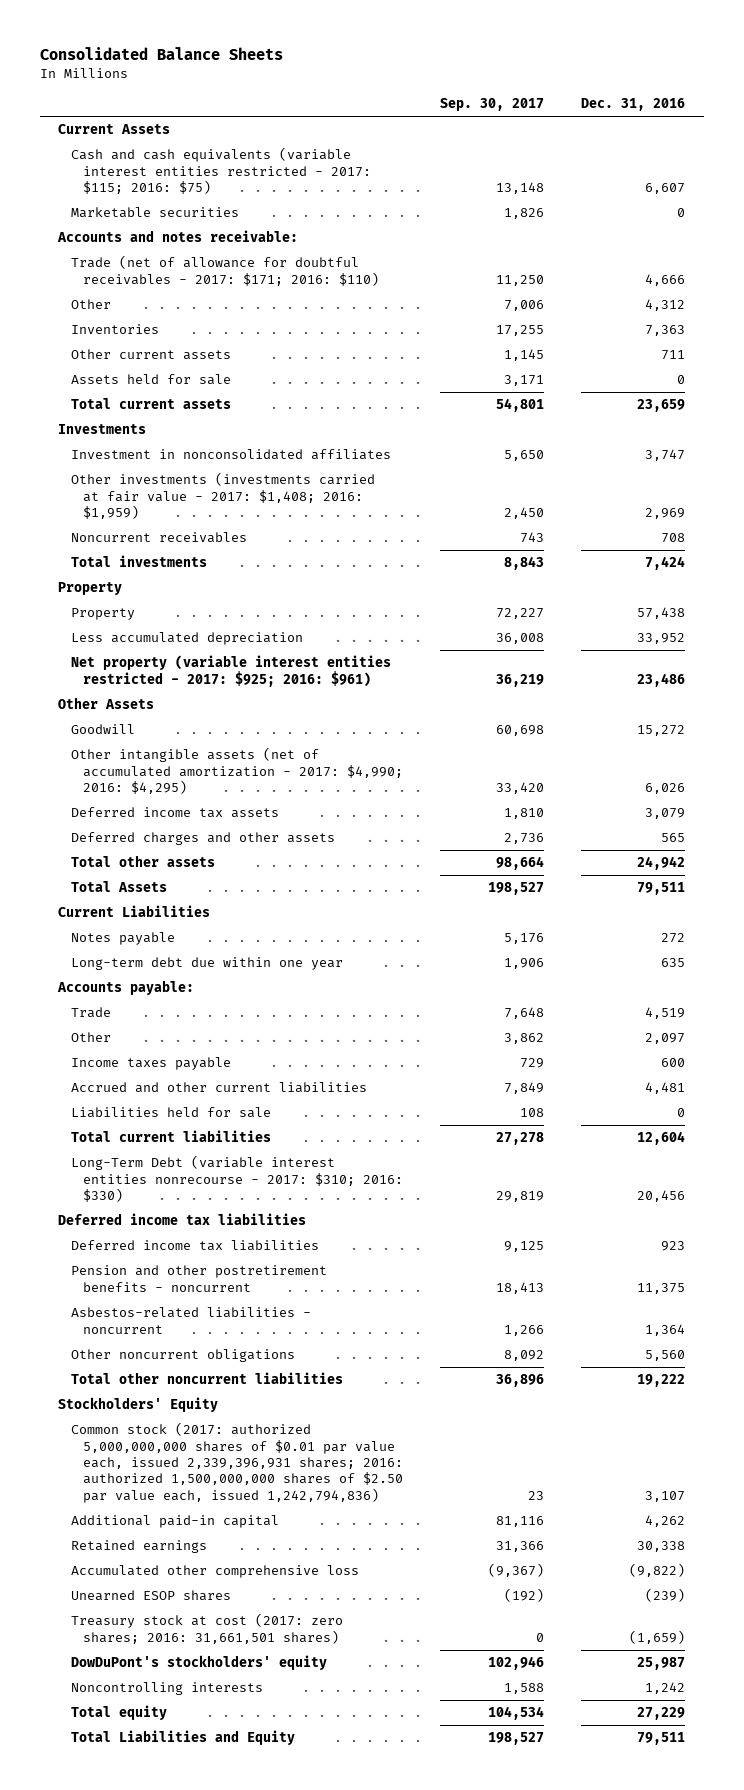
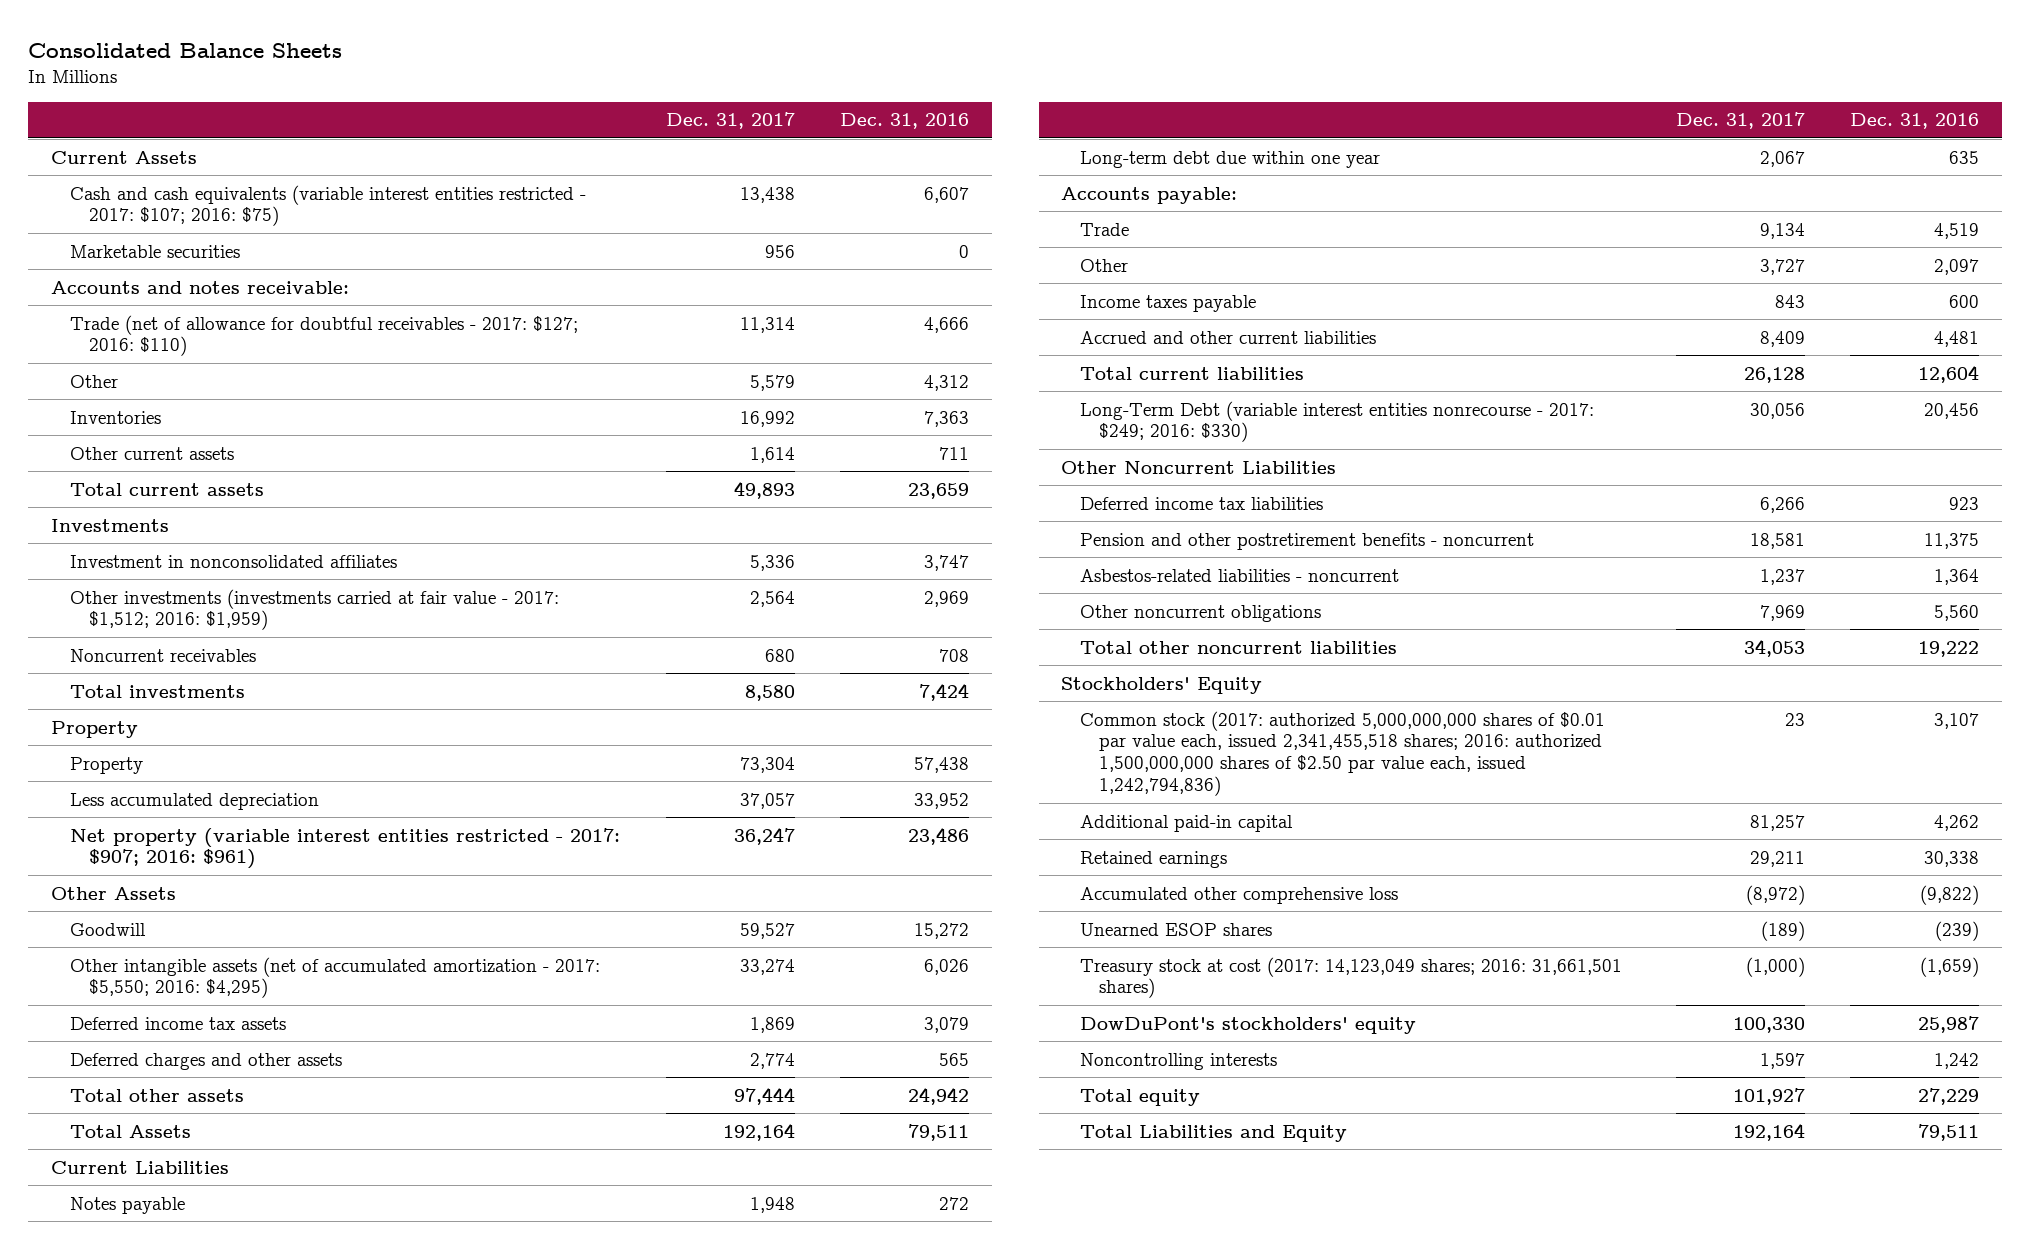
[440,98,545,112] Sep. 30, 2017 -> none
none -> [665,112,795,130] Dec. 31, 2017
[70,147,372,195] Cash and cash equivalents (variable interest entities restricted - 2017: $115; 2016: $75) -> [70,184,587,227] Cash and cash equivalents (variable interest entities restricted - 2017: $107; 2016: $75)
[70,255,380,286] Trade (net of allowance for doubtful receivables - 2017: $171; 2016: $110) -> [70,314,579,357] Trade (net of allowance for doubtful receivables - 2017: $127; 2016: $110)
[70,374,231,386] Assets held for sale -> none
[70,472,375,520] Other investments (investments carried at fair value - 2017: $1,408; 2016: $1,959) -> [70,588,560,631] Other investments (investments carried at fair value - 2017: $1,512; 2016: $1,959)
[70,655,391,687] Net property (variable interest entities restricted - 2017: $925; 2016: $961) -> [70,827,621,870] Net property (variable interest entities restricted - 2017: $907; 2016: $961)
[70,747,404,795] Other intangible assets (net of accumulated amortization - 2017: $4,990; 2016: $4,295) -> [70,956,601,999] Other intangible assets (net of accumulated amortization - 2017: $5,550; 2016: $4,295)
[70,1107,271,1119] Liabilities held for sale -> none
[70,1155,404,1203] Long-Term Debt (variable interest entities nonrecourse - 2017: $310; 2016: $330) -> [1080,400,1595,443] Long-Term Debt (variable interest entities nonrecourse - 2017: $249; 2016: $330)
[58,1213,307,1226] Deferred income tax liabilities -> [1061,460,1337,474] Other Noncurrent Liabilities
[70,1422,404,1503] Common stock (2017: authorized 5,000,000,000 shares of $0.01 par value each, issued 2,339,396,931 shares; 2016: authorized 1,500,000,000 shares of $2.50 par value each, issued 1,242,794,836) -> [1080,710,1606,796] Common stock (2017: authorized 5,000,000,000 shares of $0.01 par value each, issued 2,341,455,518 shares; 2016: authorized 1,500,000,000 shares of $2.50 par value each, issued 1,242,794,836)
[70,1613,343,1644] Treasury stock at cost (2017: zero shares; 2016: 31,661,501 shares) -> [1080,956,1623,999] Treasury stock at cost (2017: 14,123,049 shares; 2016: 31,661,501 shares)

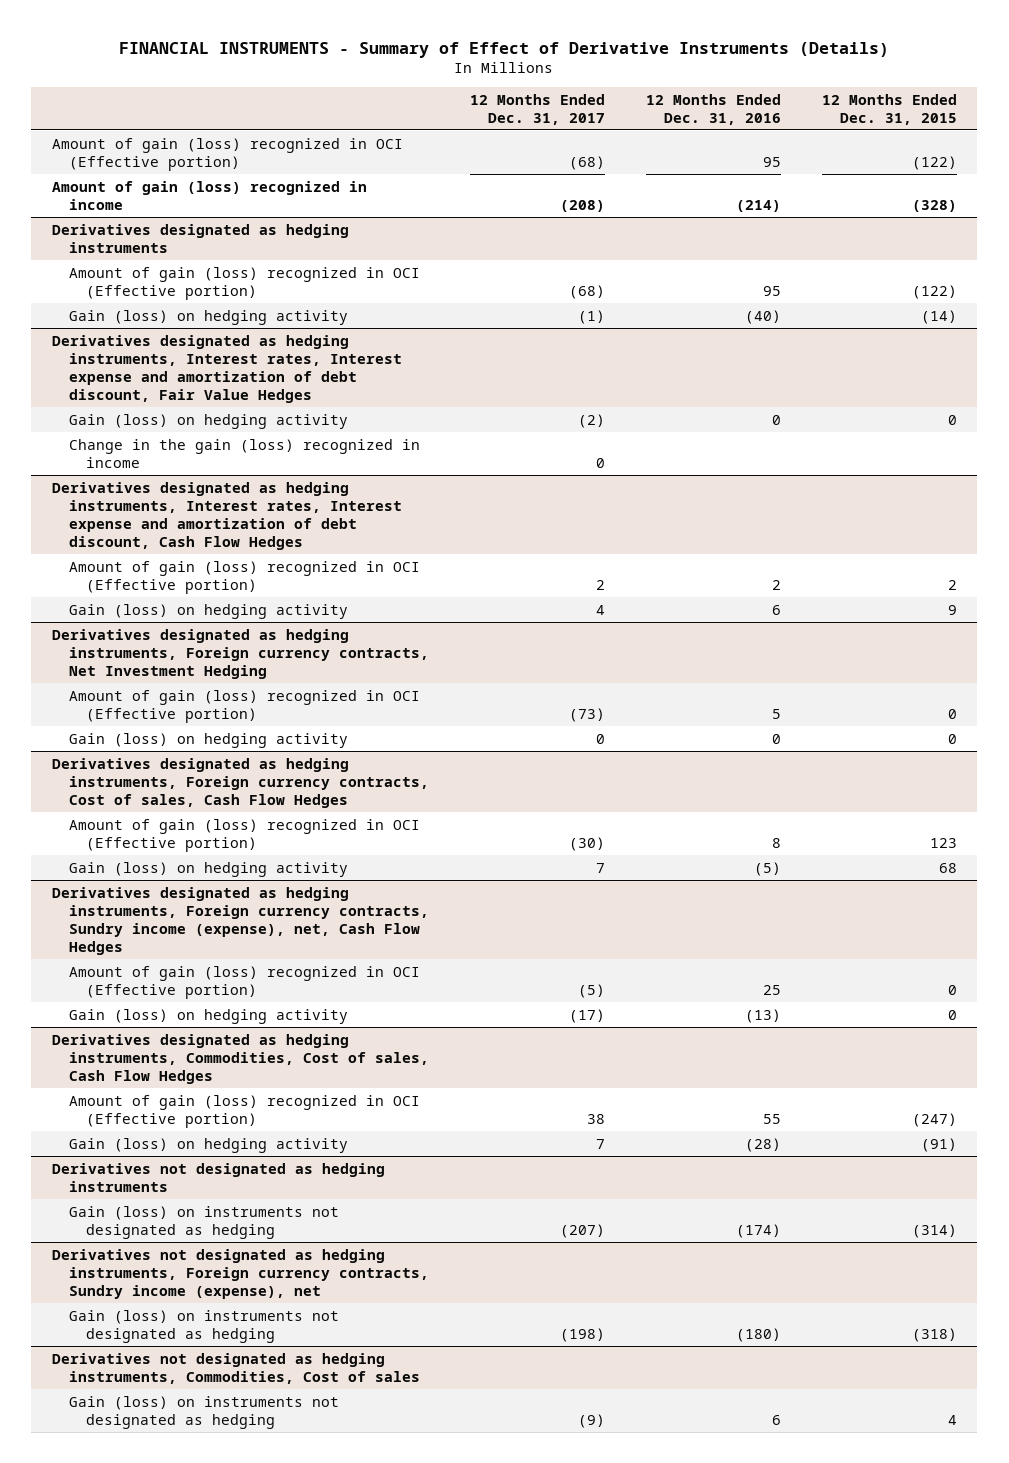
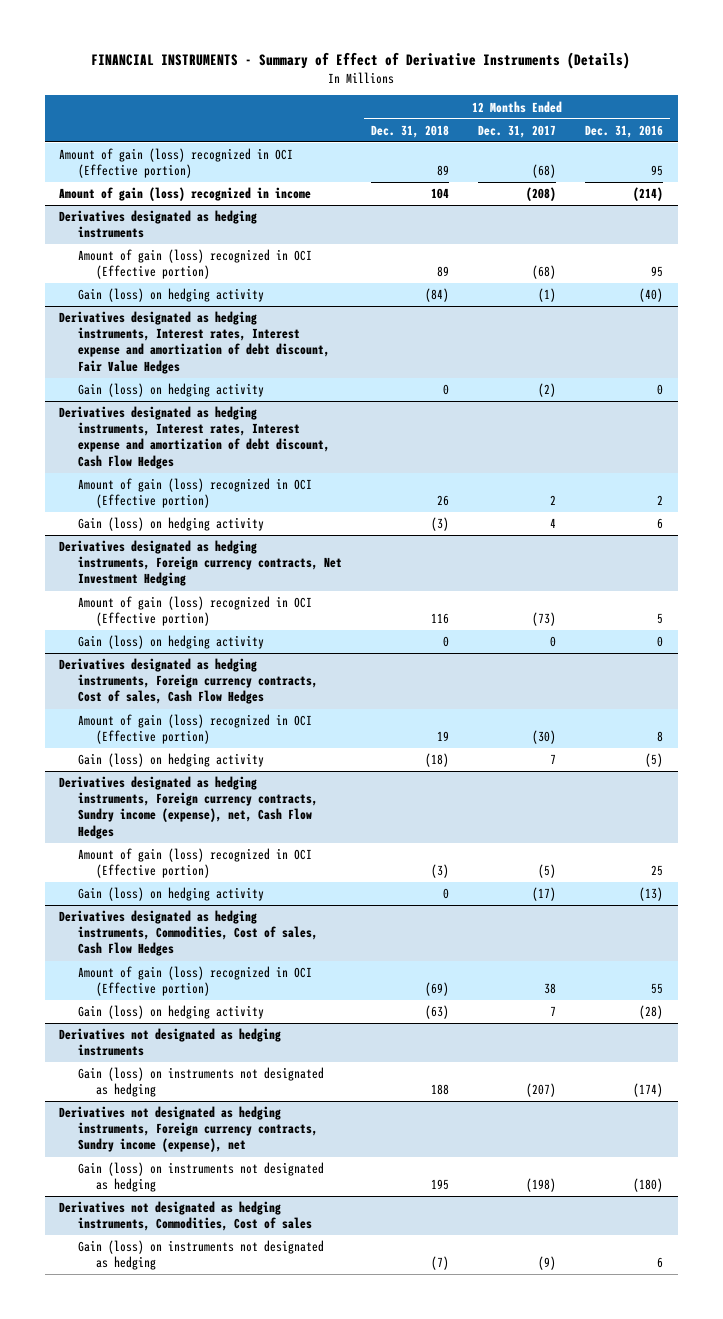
[821,93,957,125] 12 Months Ended Dec. 31, 2015 -> none
none -> [371,124,450,138] Dec. 31, 2018
[68,438,420,468] Change in the gain (loss) recognized in income -> none

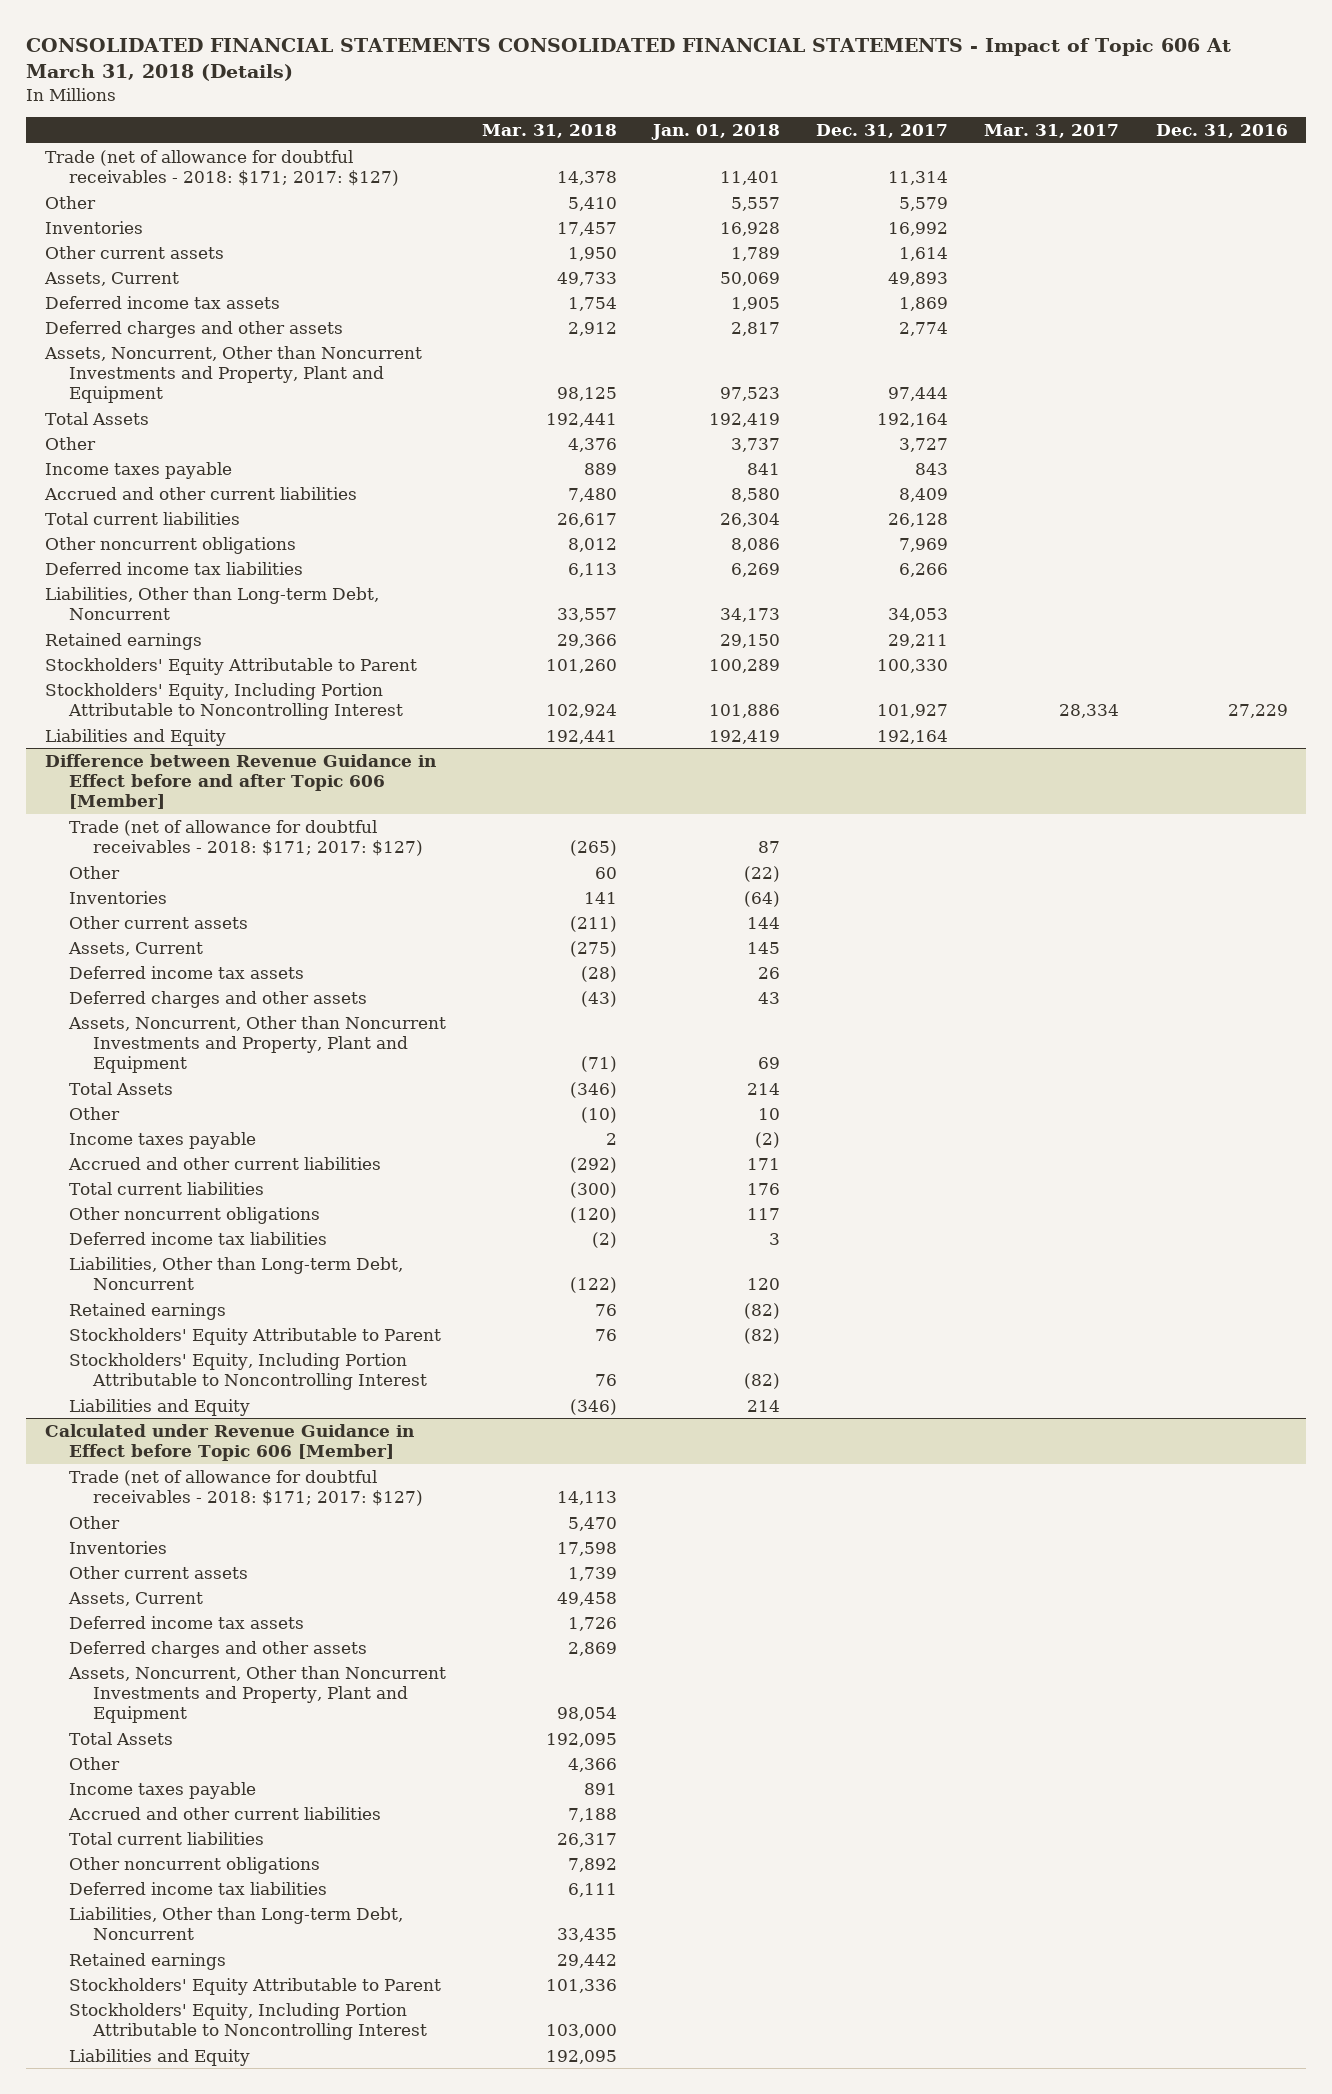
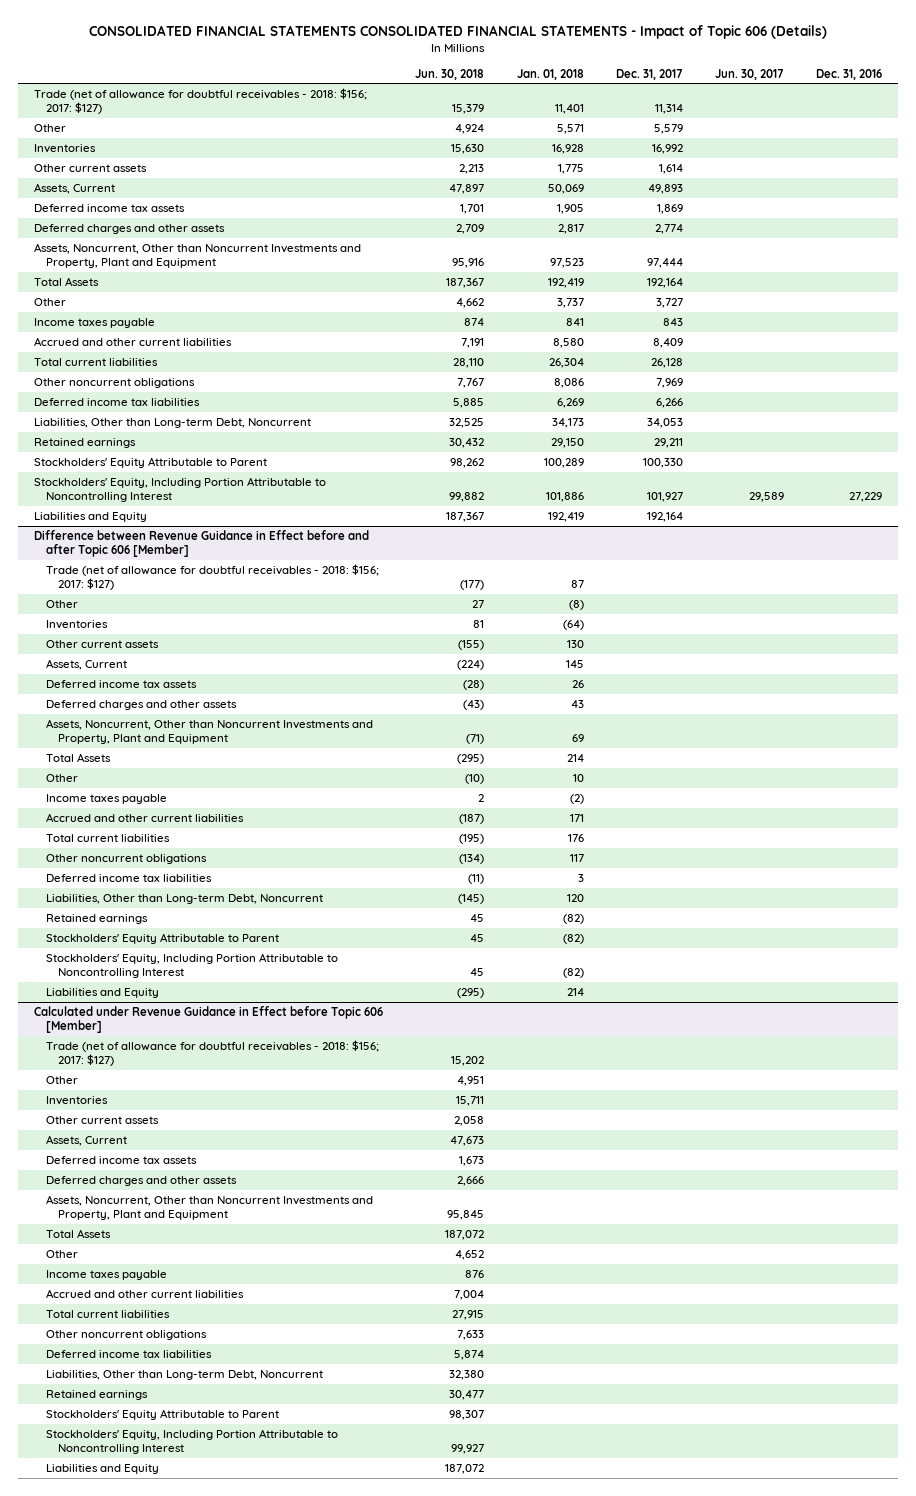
[26,38,1232,82] CONSOLIDATED FINANCIAL STATEMENTS CONSOLIDATED FINANCIAL STATEMENTS - Impact of Topic 606 At March 31, 2018 (Details) -> [89,25,828,40] CONSOLIDATED FINANCIAL STATEMENTS CONSOLIDATED FINANCIAL STATEMENTS - Impact of Topic 606 (Details)
[481,123,617,138] Mar. 31, 2018 -> none
[984,123,1120,138] Mar. 31, 2017 -> none
none -> [415,68,485,80] Jun. 30, 2018
none -> [714,68,784,80] Jun. 30, 2017
[44,149,399,187] Trade (net of allowance for doubtful receivables - 2018: $171; 2017: $127) -> [34,88,368,114] Trade (net of allowance for doubtful receivables - 2018: $156; 2017: $127)
[730,196,780,211] 5,557 -> [556,124,584,135] 5,571
[730,246,780,261] 1,789 -> [557,164,584,175] 1,775
[68,819,423,857] Trade (net of allowance for doubtful receivables - 2018: $171; 2017: $127) -> [46,564,380,590] Trade (net of allowance for doubtful receivables - 2018: $156; 2017: $127)
[743,865,780,882] (22) -> [568,600,584,611] (8)
[746,916,780,929] 144 -> [566,640,584,649] 130
[68,1469,423,1507] Trade (net of allowance for doubtful receivables - 2018: $171; 2017: $127) -> [46,1040,380,1066] Trade (net of allowance for doubtful receivables - 2018: $156; 2017: $127)

